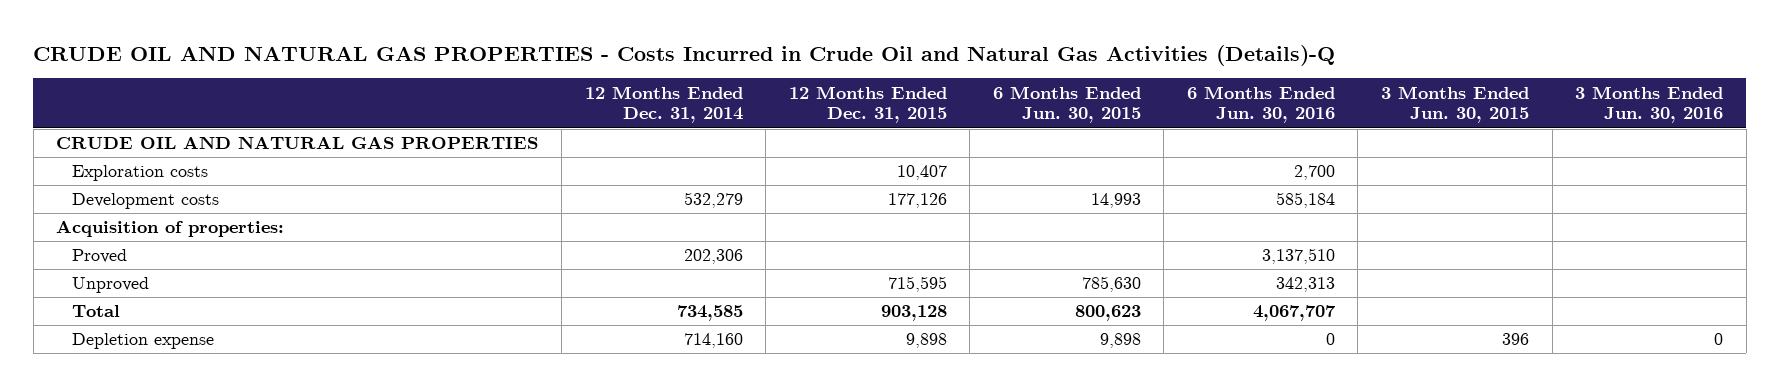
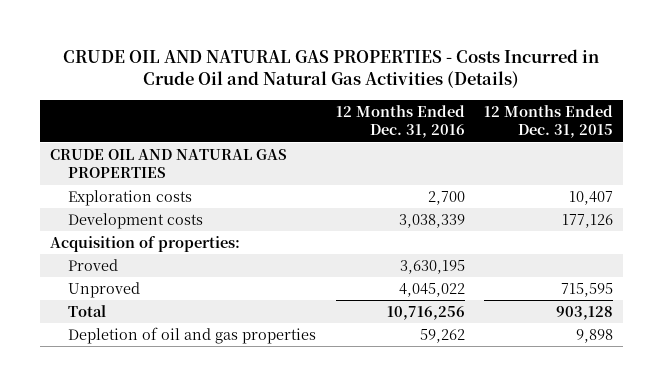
[33,44,1336,66] CRUDE OIL AND NATURAL GAS PROPERTIES - Costs Incurred in Crude Oil and Natural Gas Activities (Details)-Q -> [63,48,600,89] CRUDE OIL AND NATURAL GAS PROPERTIES - Costs Incurred in Crude Oil and Natural Gas Activities (Details)
[584,85,743,124] 12 Months Ended Dec. 31, 2014 -> none
[992,85,1141,124] 6 Months Ended Jun. 30, 2015 -> none
[1186,85,1335,124] 6 Months Ended Jun. 30, 2016 -> none
[1381,85,1530,124] 3 Months Ended Jun. 30, 2015 -> none
[1575,85,1724,124] 3 Months Ended Jun. 30, 2016 -> none
none -> [335,104,465,139] 12 Months Ended Dec. 31, 2016
[72,333,215,350] Depletion expense -> [68,326,317,344] Depletion of oil and gas properties

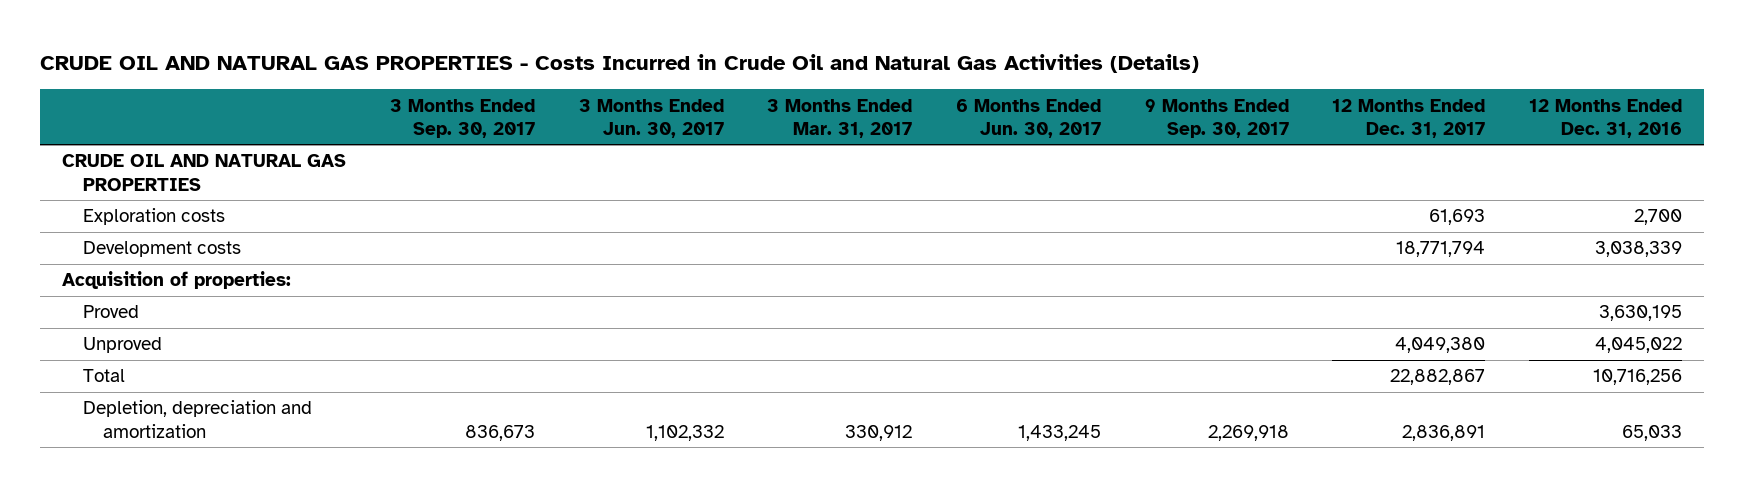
[483,104,613,139] 12 Months Ended Dec. 31, 2015 -> none
none -> [389,98,535,138] 3 Months Ended Sep. 30, 2017
none -> [578,98,724,138] 3 Months Ended Jun. 30, 2017
none -> [767,98,913,138] 3 Months Ended Mar. 31, 2017
none -> [955,98,1101,138] 6 Months Ended Jun. 30, 2017
none -> [1144,98,1289,138] 9 Months Ended Sep. 30, 2017
none -> [1332,98,1486,138] 12 Months Ended Dec. 31, 2017
[68,326,317,344] Depletion of oil and gas properties -> none
none -> [82,400,312,438] Depletion, depreciation and amortization

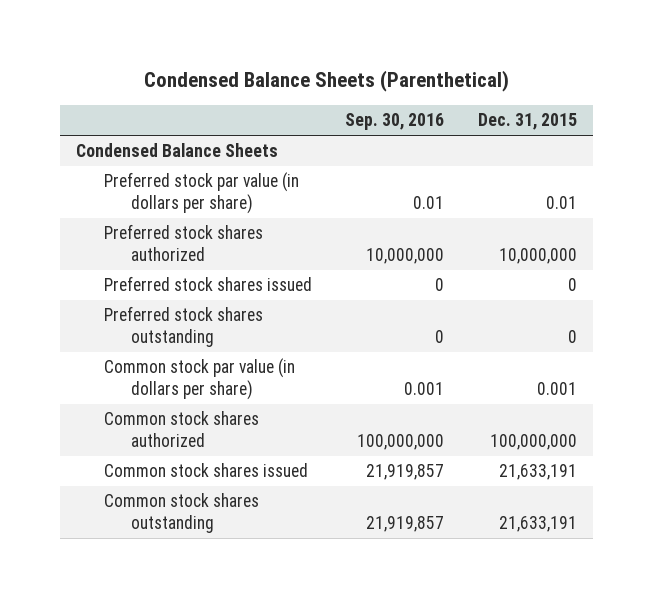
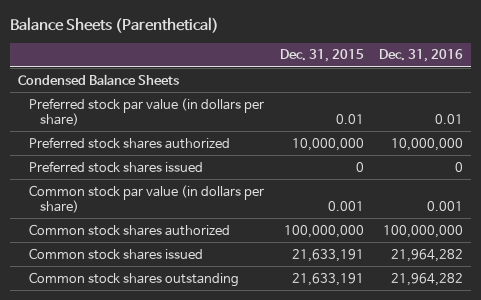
[143,70,509,93] Condensed Balance Sheets (Parenthetical) -> [10,17,220,34] Balance Sheets (Parenthetical)
[345,113,445,131] Sep. 30, 2016 -> none
none -> [379,49,464,63] Dec. 31, 2016
[103,306,263,348] Preferred stock shares outstanding -> none

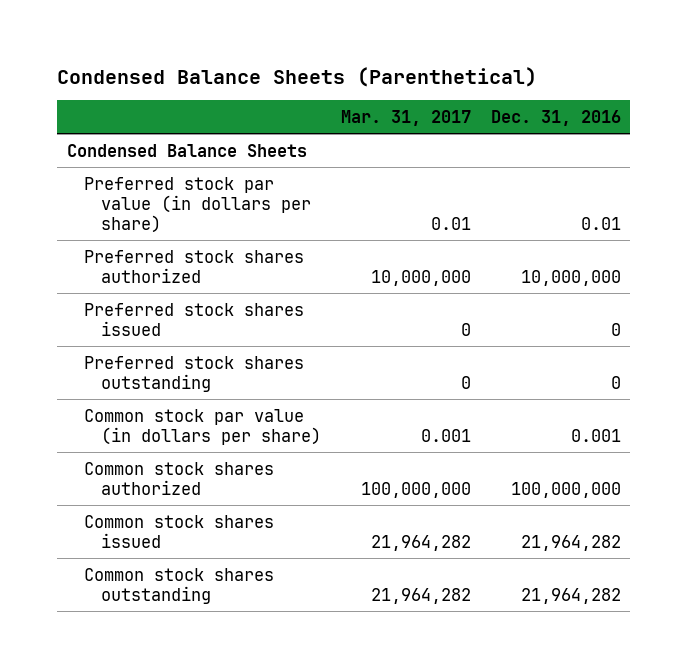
[10,17,220,34] Balance Sheets (Parenthetical) -> [57,66,538,87] Condensed Balance Sheets (Parenthetical)
[279,49,364,63] Dec. 31, 2015 -> none
none -> [340,110,471,127] Mar. 31, 2017
none -> [84,355,305,392] Preferred stock shares outstanding

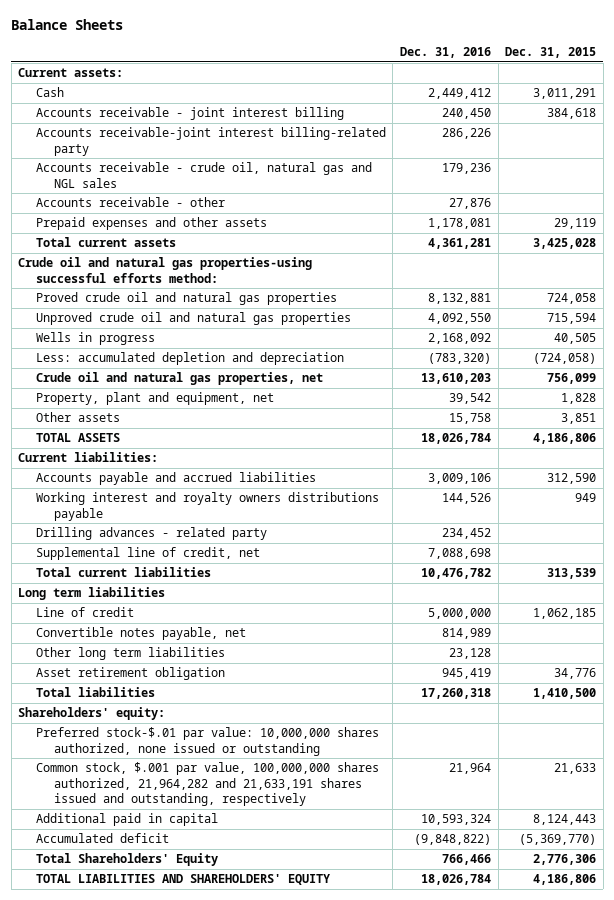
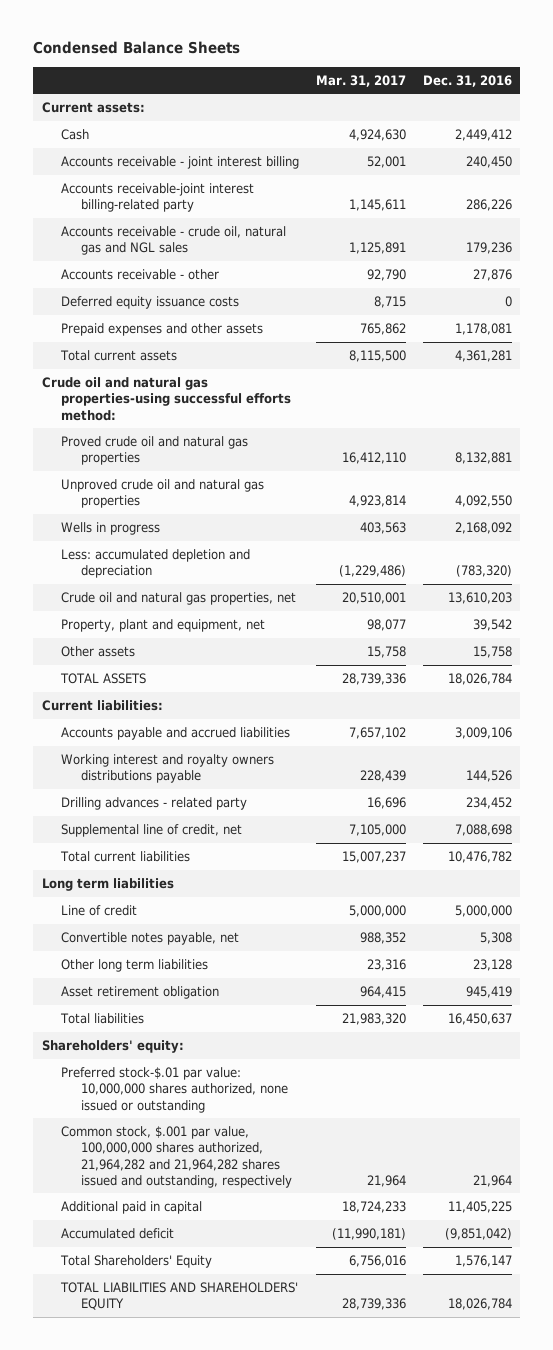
[11,18,124,30] Balance Sheets -> [33,41,241,55] Condensed Balance Sheets
[505,46,597,58] Dec. 31, 2015 -> none
none -> [316,74,407,87] Mar. 31, 2017
none -> [61,296,240,310] Deferred equity issuance costs
[442,628,492,640] 814,989 -> [479,932,512,945] 5,308
[421,688,492,700] 17,260,318 -> [447,1013,512,1026] 16,450,637
[35,762,379,807] Common stock, $.001 par value, 100,000,000 shares authorized, 21,964,282 and 21,633,191 shares issued and outstanding, respectively -> [61,1126,292,1188] Common stock, $.001 par value, 100,000,000 shares authorized, 21,964,282 and 21,964,282 shares issued and outstanding, respectively
[421,814,492,826] 10,593,324 -> [447,1201,512,1214] 11,405,225
[414,834,492,846] (9,848,822) -> [444,1228,512,1241] (9,851,042)
[442,854,492,866] 766,466 -> [454,1255,512,1268] 1,576,147

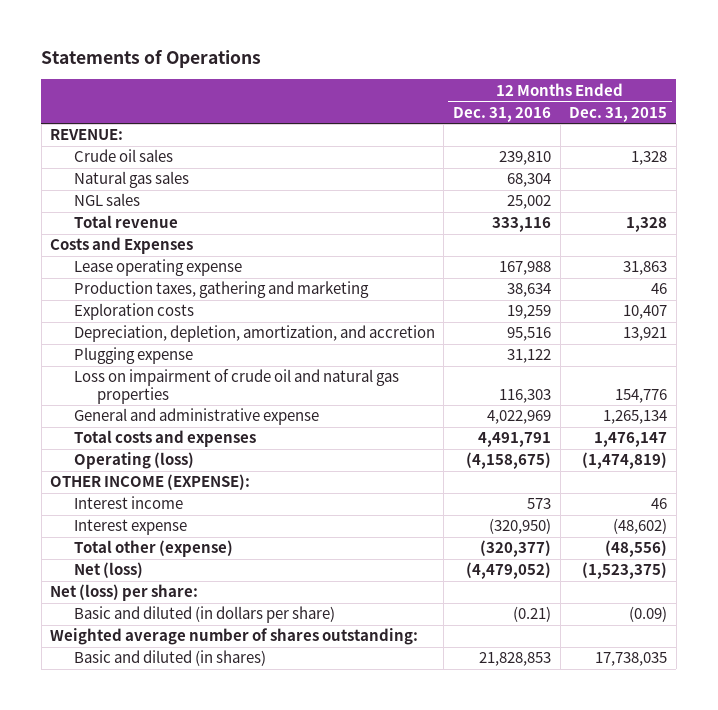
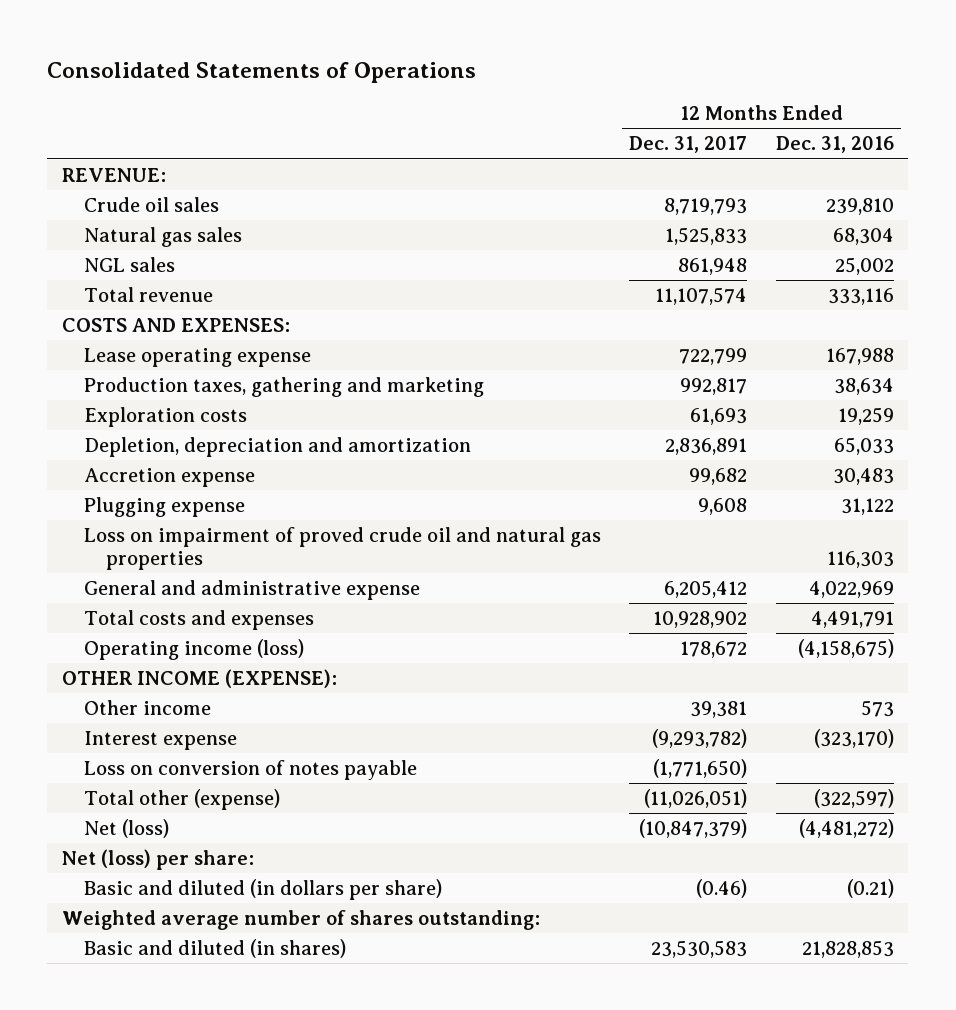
[41,49,262,69] Statements of Operations -> [47,62,477,84] Consolidated Statements of Operations
[569,106,668,122] Dec. 31, 2015 -> none
none -> [629,136,748,154] Dec. 31, 2017
[50,237,194,255] Costs and Expenses -> [61,317,290,332] COSTS AND EXPENSES:
[73,325,435,343] Depreciation, depletion, amortization, and accretion -> [83,436,471,457] Depletion, depreciation and amortization
[507,327,552,342] 95,516 -> [833,436,894,455] 65,033
none -> [83,467,255,487] Accretion expense
[73,369,399,404] Loss on impairment of crude oil and natural gas properties -> [83,526,601,570] Loss on impairment of proved crude oil and natural gas properties
[73,452,194,470] Operating (loss) -> [83,638,304,660] Operating income (loss)
[73,496,183,510] Interest income -> [83,699,211,715] Other income
[489,518,552,535] (320,950) -> [813,728,894,748] (323,170)
none -> [83,759,417,780] Loss on conversion of notes payable
[480,540,552,558] (320,377) -> [813,788,894,808] (322,597)
[466,562,552,580] (4,479,052) -> [798,818,894,838] (4,481,272)

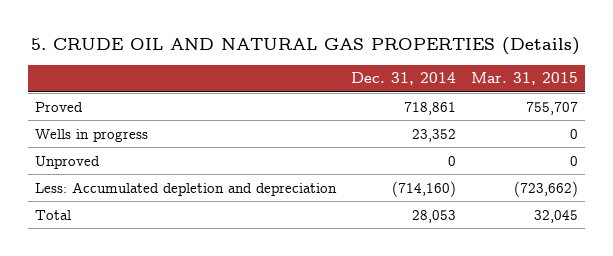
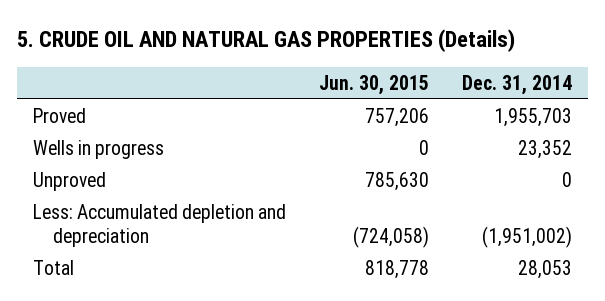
[470,72,578,86] Mar. 31, 2015 -> none
none -> [318,74,429,95] Jun. 30, 2015
[403,101,456,115] 718,861 -> [493,107,572,127] 1,955,703
[391,180,456,197] (714,160) -> [481,226,572,249] (1,951,002)

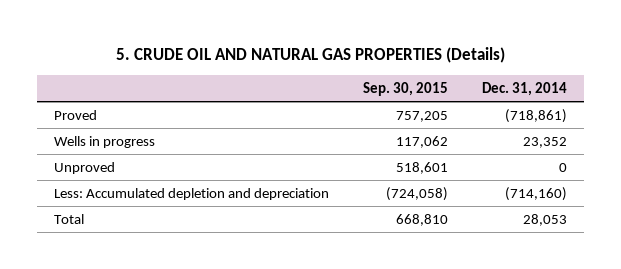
[318,74,429,95] Jun. 30, 2015 -> none
none -> [363,82,449,97] Sep. 30, 2015
[493,107,572,127] 1,955,703 -> [505,108,568,123] (718,861)
[481,226,572,249] (1,951,002) -> [505,186,568,201] (714,160)

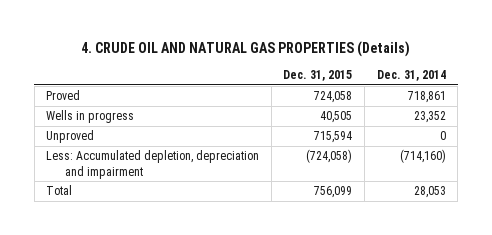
[115,47,505,64] 5. CRUDE OIL AND NATURAL GAS PROPERTIES (Details) -> [80,40,410,57] 4. CRUDE OIL AND NATURAL GAS PROPERTIES (Details)
[363,82,449,97] Sep. 30, 2015 -> none
none -> [283,70,353,82] Dec. 31, 2015
[505,108,568,123] (718,861) -> [407,91,446,104] 718,861
[54,187,330,200] Less: Accumulated depletion and depreciation -> [46,150,260,179] Less: Accumulated depletion, depreciation and impairment

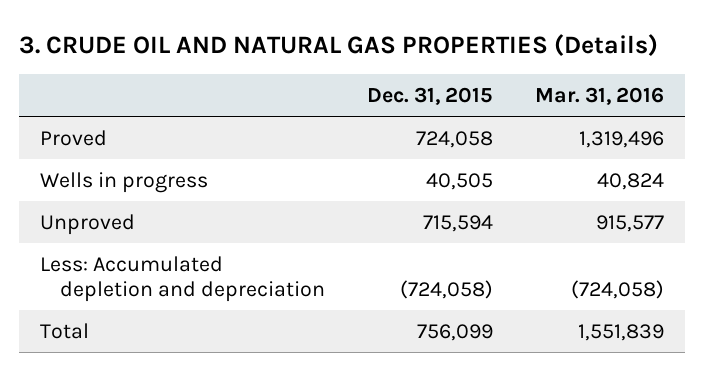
[80,40,410,57] 4. CRUDE OIL AND NATURAL GAS PROPERTIES (Details) -> [19,33,659,56] 3. CRUDE OIL AND NATURAL GAS PROPERTIES (Details)
[376,70,446,82] Dec. 31, 2014 -> none
none -> [534,86,664,105] Mar. 31, 2016
[46,150,260,179] Less: Accumulated depletion, depreciation and impairment -> [40,255,325,302] Less: Accumulated depletion and depreciation

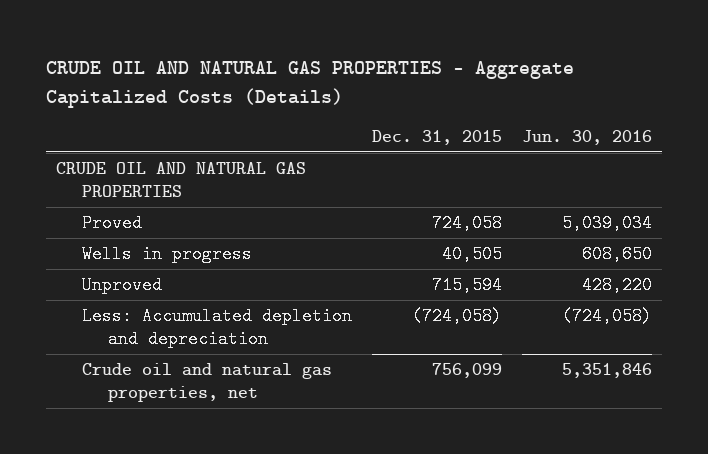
[19,33,659,56] 3. CRUDE OIL AND NATURAL GAS PROPERTIES (Details) -> [45,61,574,108] CRUDE OIL AND NATURAL GAS PROPERTIES - Aggregate Capitalized Costs (Details)
[534,86,664,105] Mar. 31, 2016 -> none
none -> [522,130,653,146] Jun. 30, 2016
none -> [55,162,306,197] CRUDE OIL AND NATURAL GAS PROPERTIES
[40,322,90,339] Total -> [81,363,332,402] Crude oil and natural gas properties, net

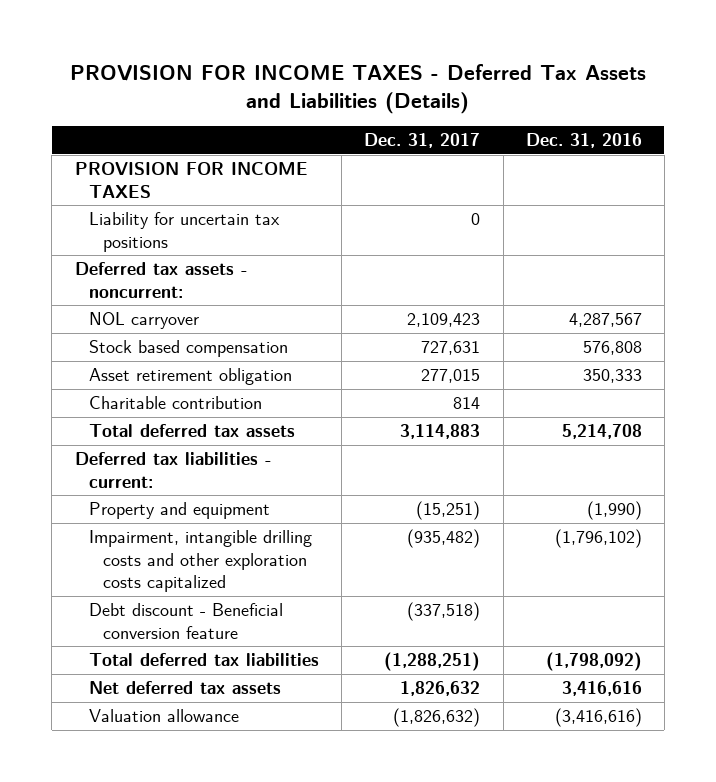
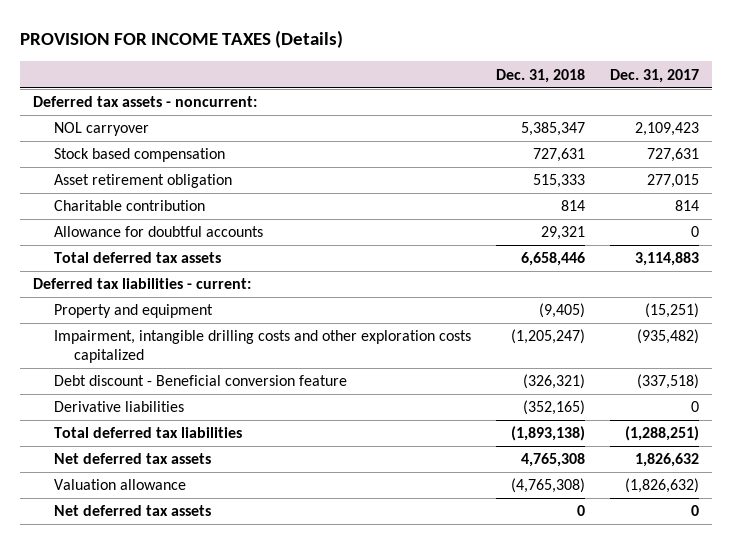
[70,64,647,115] PROVISION FOR INCOME TAXES - Deferred Tax Assets and Liabilities (Details) -> [20,30,344,49] PROVISION FOR INCOME TAXES (Details)
[525,133,642,149] Dec. 31, 2016 -> none
none -> [495,68,585,83] Dec. 31, 2018
[74,162,308,198] PROVISION FOR INCOME TAXES -> none
[88,212,280,252] Liability for uncertain tax positions -> none
none -> [53,226,263,238] Allowance for doubtful accounts
none -> [53,401,184,413] Derivative liabilities
none -> [53,505,211,517] Net deferred tax assets

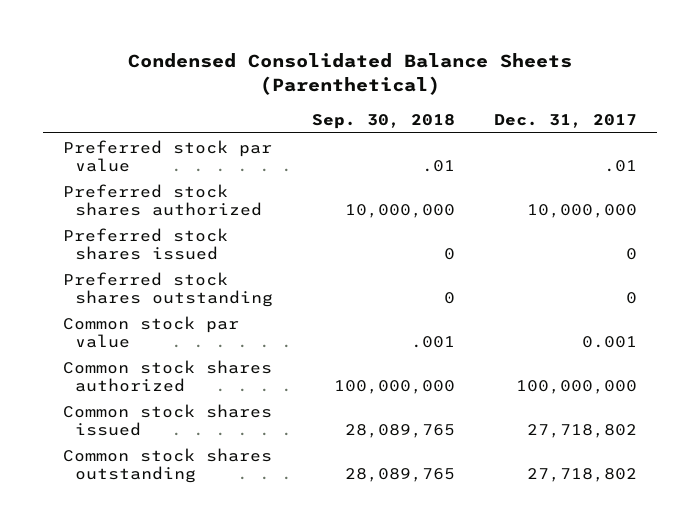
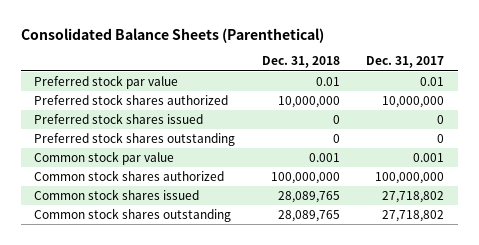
[127,53,572,96] Condensed Consolidated Balance Sheets (Parenthetical) -> [21,27,325,43] Consolidated Balance Sheets (Parenthetical)
[311,113,455,129] Sep. 30, 2018 -> none
none -> [261,56,340,69] Dec. 31, 2018
[604,159,638,172] .01 -> [420,76,445,86] 0.01

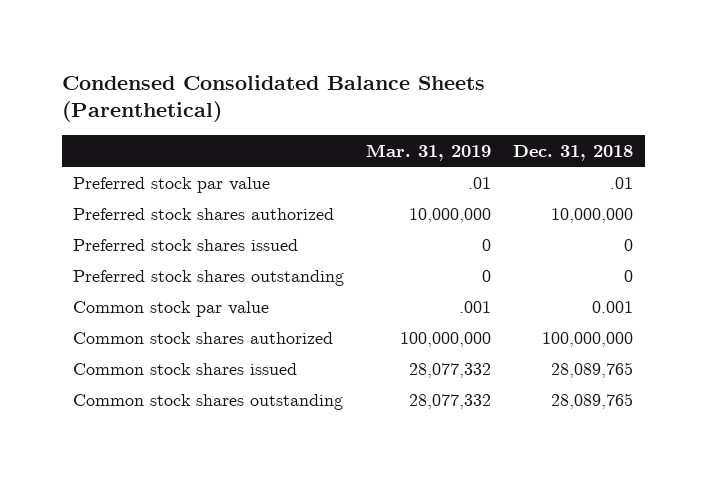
[21,27,325,43] Consolidated Balance Sheets (Parenthetical) -> [61,74,485,123] Condensed Consolidated Balance Sheets (Parenthetical)
[366,56,445,69] Dec. 31, 2017 -> none
none -> [366,143,492,161] Mar. 31, 2019
[315,76,340,86] 0.01 -> [610,176,634,189] .01

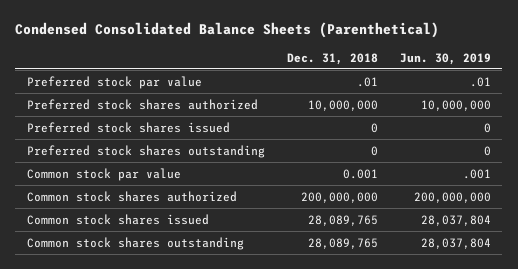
[366,143,492,161] Mar. 31, 2019 -> none
none -> [400,52,492,65] Jun. 30, 2019
[542,331,634,347] 100,000,000 -> [300,191,378,203] 200,000,000

